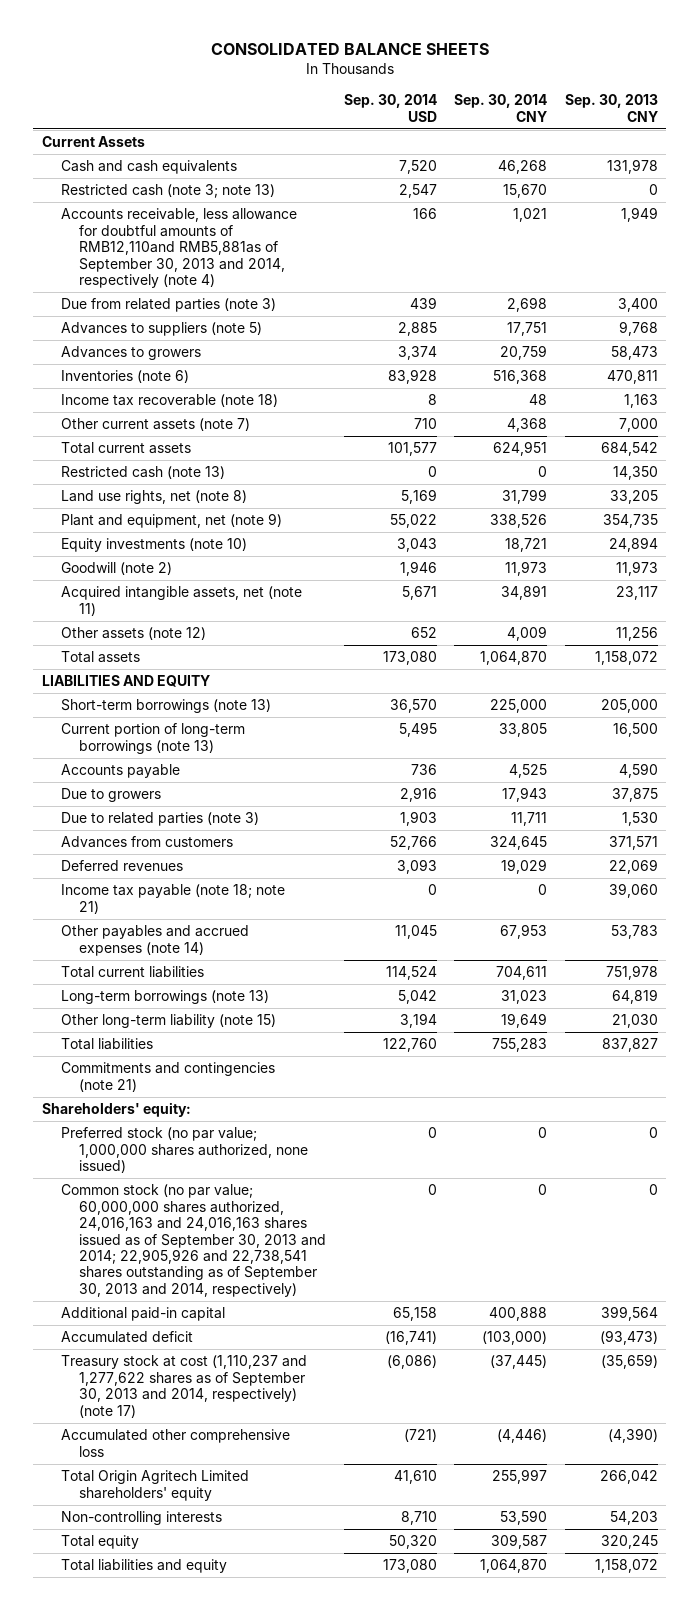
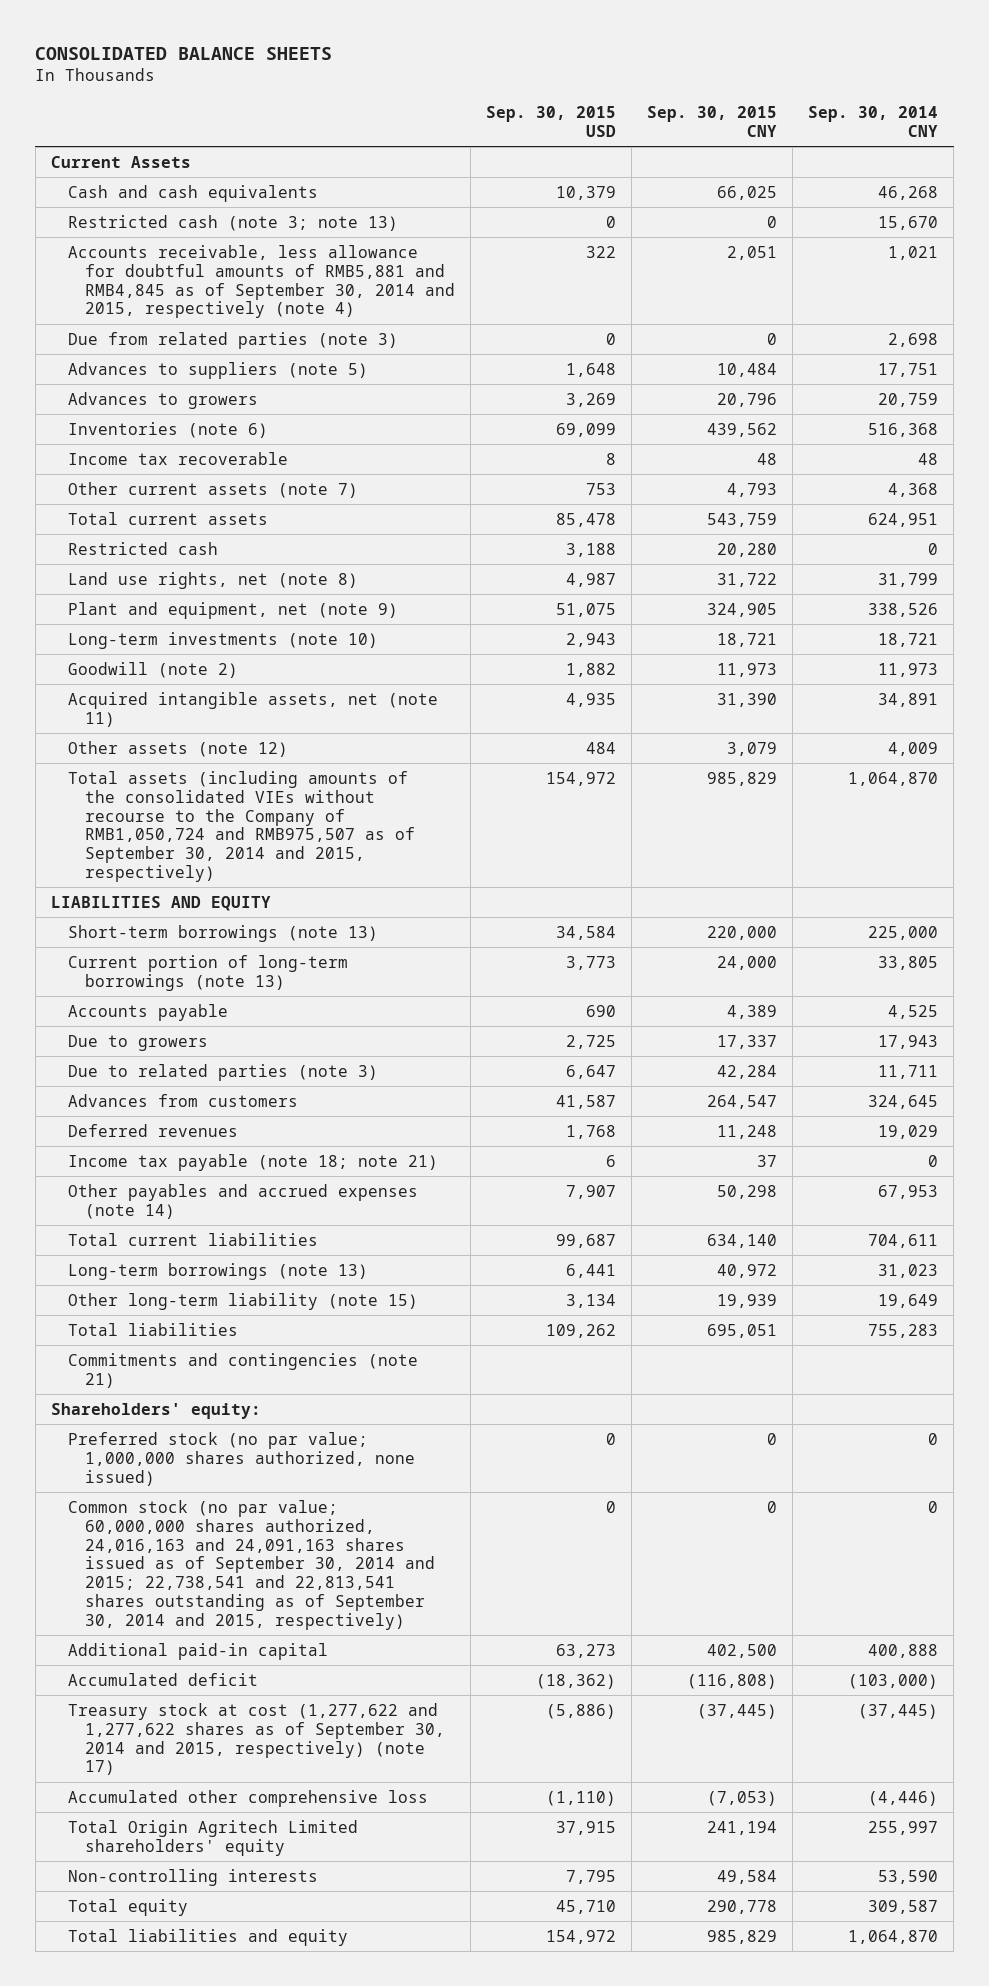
[343,94,437,122] Sep. 30, 2014 USD -> none
[564,94,658,122] Sep. 30, 2013 CNY -> none
none -> [486,105,617,137] Sep. 30, 2015 USD
none -> [647,105,778,137] Sep. 30, 2015 CNY
[60,208,297,288] Accounts receivable, less allowance for doubtful amounts of RMB12,110and RMB5,881as of September 30, 2013 and 2014, respectively (note 4) -> [67,244,455,319] Accounts receivable, less allowance for doubtful amounts of RMB5,881 and RMB4,845 as of September 30, 2014 and 2015, respectively (note 4)
[60,394,278,408] Income tax recoverable (note 18) -> [67,451,288,465] Income tax recoverable
[60,466,225,480] Restricted cash (note 13) -> [67,541,218,555] Restricted cash
[60,538,247,553] Equity investments (note 10) -> [67,631,378,649] Long-term investments (note 10)
[60,651,140,664] Total assets -> [67,770,415,882] Total assets (including amounts of the consolidated VIEs without recourse to the Company of RMB1,050,724 and RMB975,507 as of September 30, 2014 and 2015, respectively)
[60,1184,327,1297] Common stock (no par value; 60,000,000 shares authorized, 24,016,163 and 24,016,163 shares issued as of September 30, 2013 and 2014; 22,905,926 and 22,738,541 shares outstanding as of September 30, 2013 and 2014, respectively) -> [67,1499,435,1630] Common stock (no par value; 60,000,000 shares authorized, 24,016,163 and 24,091,163 shares issued as of September 30, 2014 and 2015; 22,738,541 and 22,813,541 shares outstanding as of September 30, 2014 and 2015, respectively)
[60,1355,307,1418] Treasury stock at cost (1,110,237 and 1,277,622 shares as of September 30, 2013 and 2014, respectively) (note 17) -> [67,1702,445,1776] Treasury stock at cost (1,277,622 and 1,277,622 shares as of September 30, 2014 and 2015, respectively) (note 17)

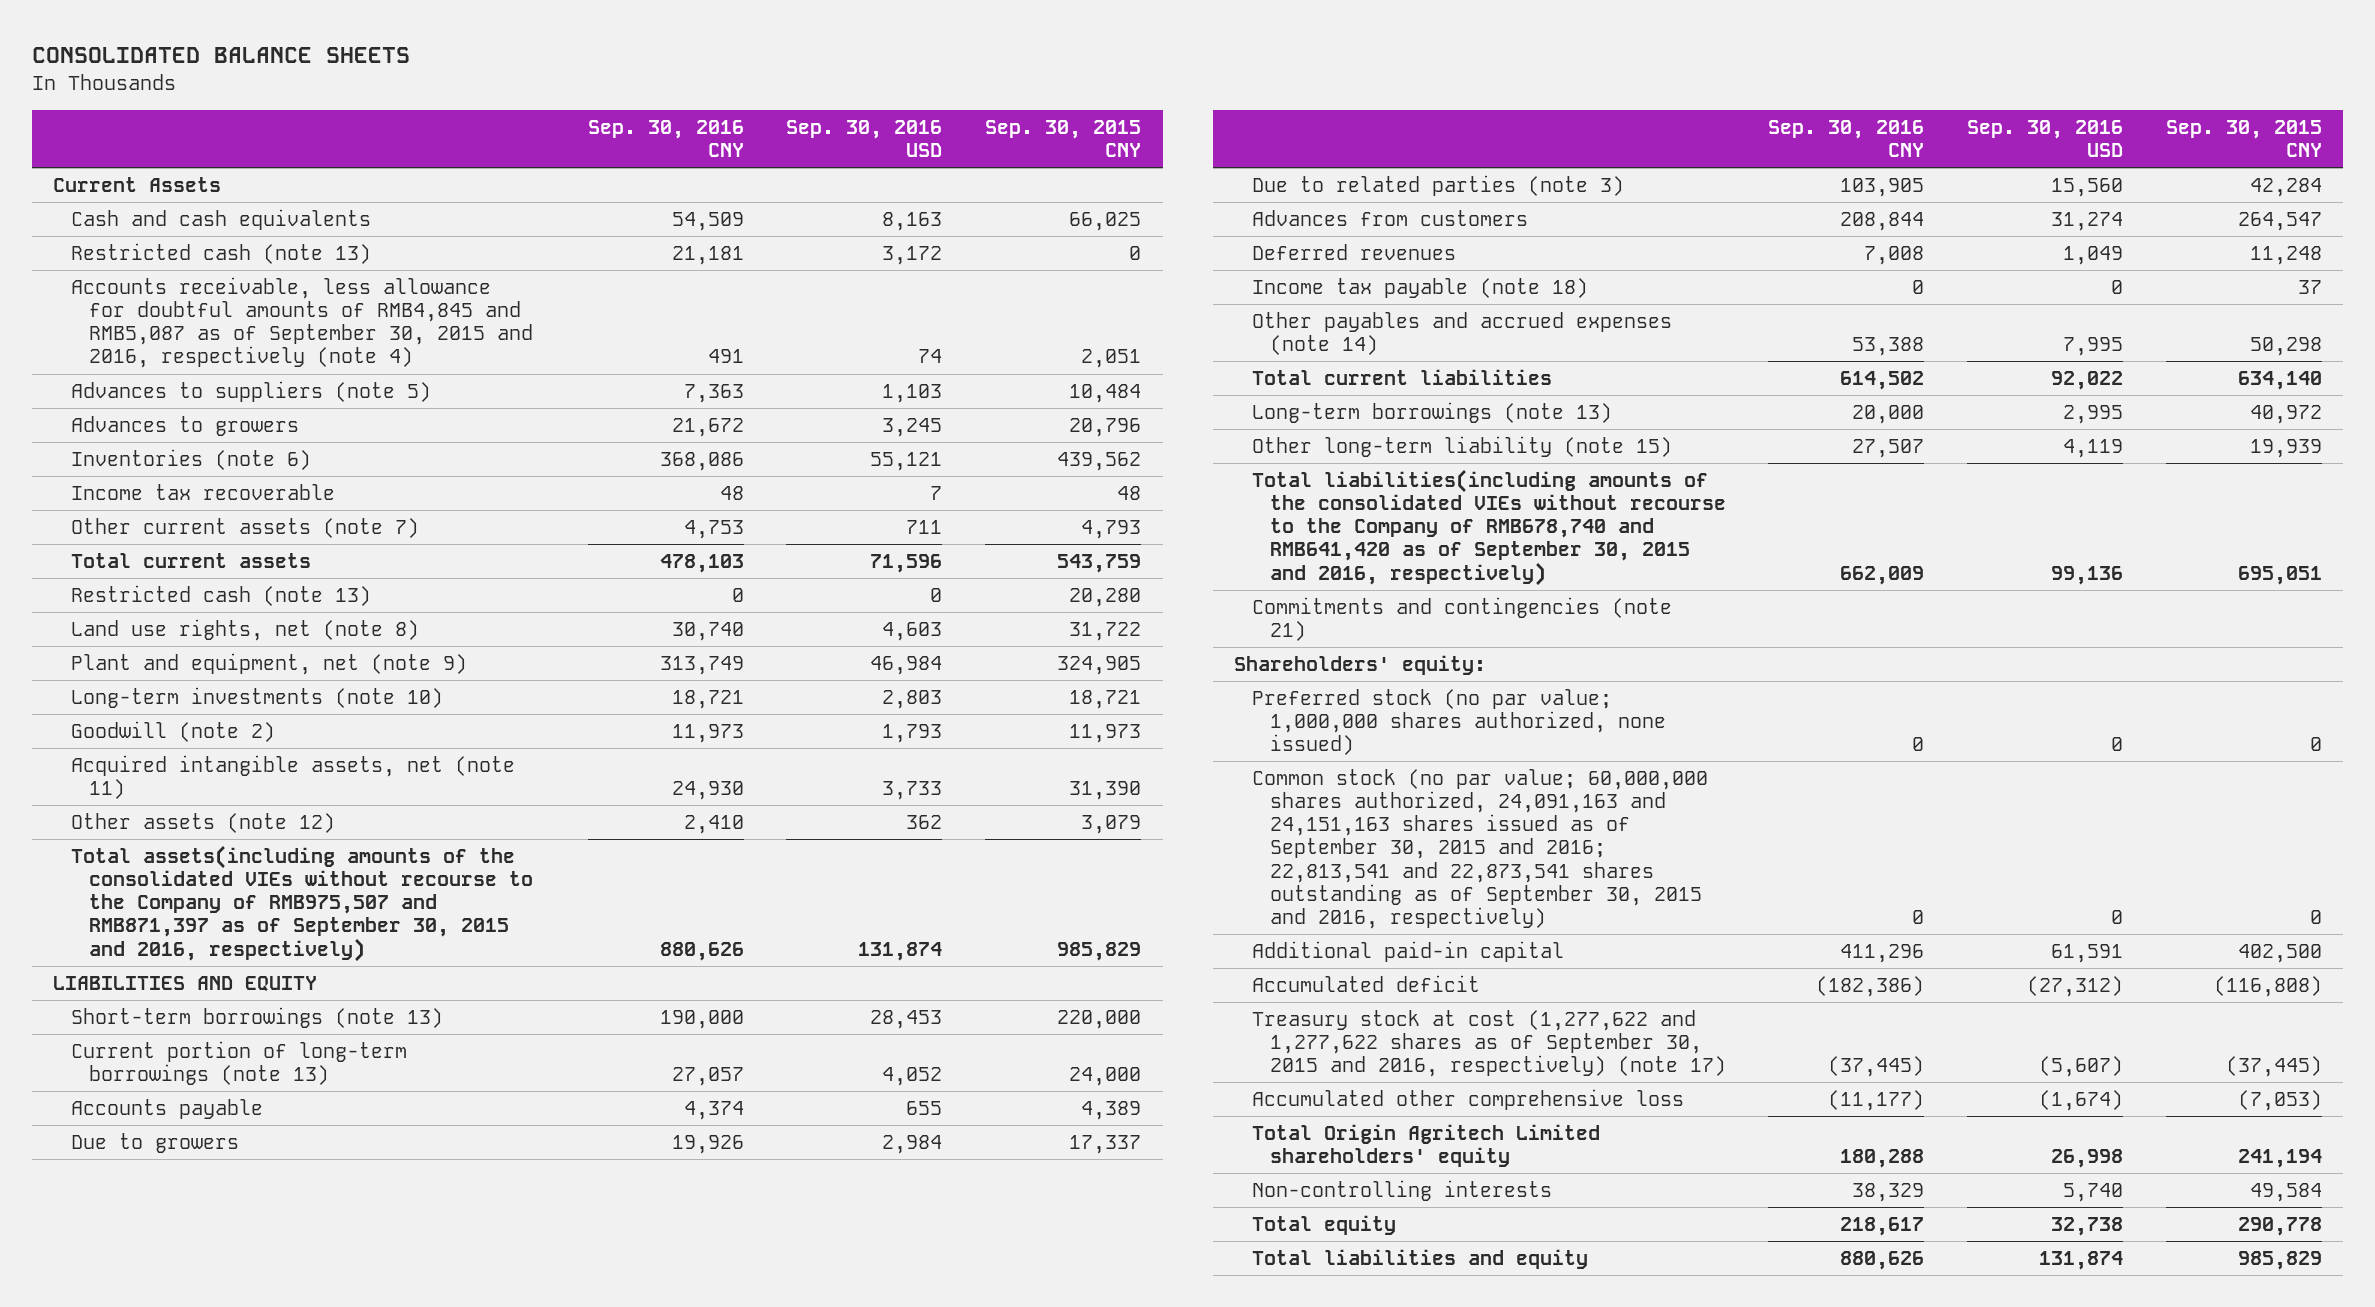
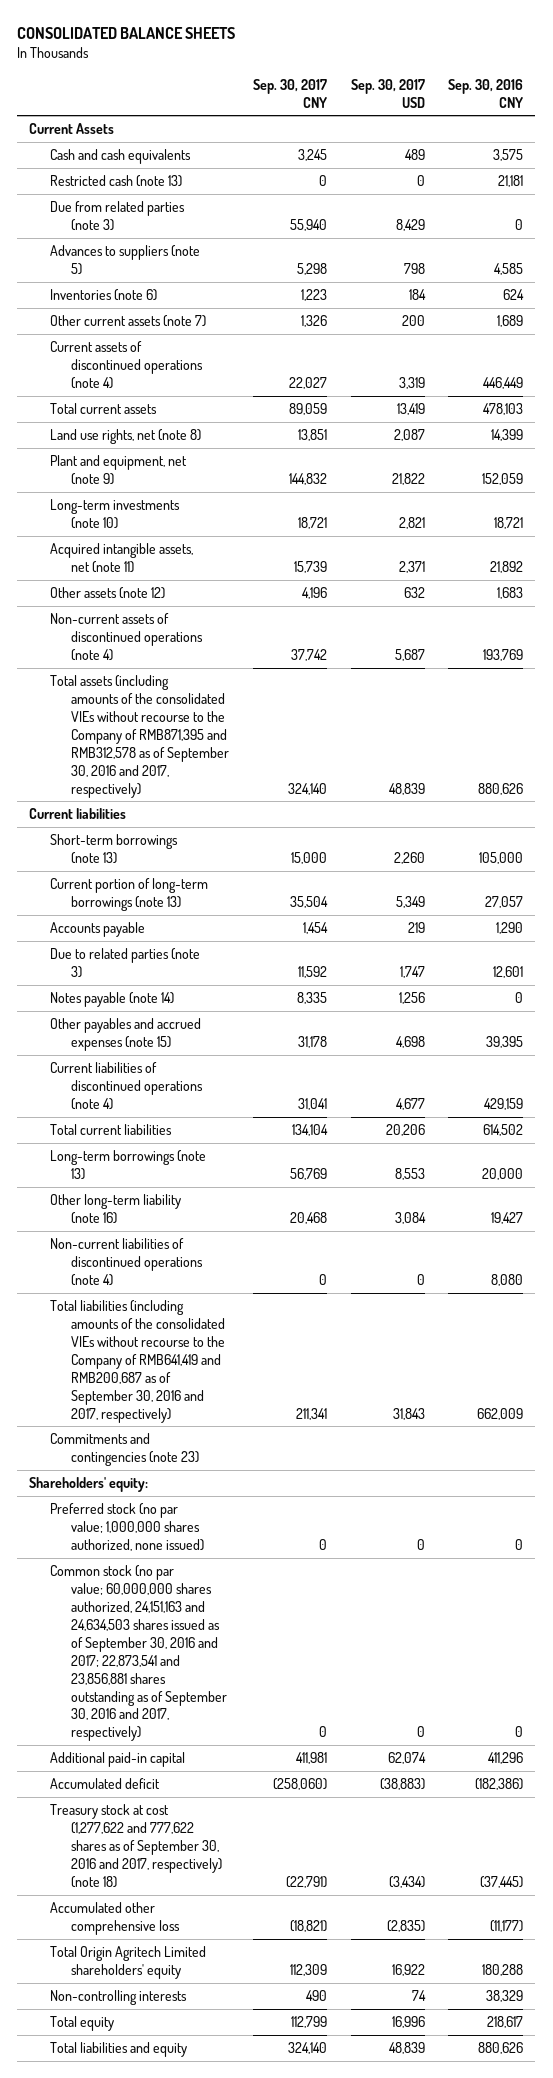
[786,120,943,158] Sep. 30, 2016 USD -> none
[985,120,1142,158] Sep. 30, 2015 CNY -> none
none -> [253,78,328,108] Sep. 30, 2017 CNY
none -> [350,78,425,108] Sep. 30, 2017 USD
[671,212,744,232] 54,509 -> [493,148,524,161] 3,575
[71,277,533,369] Accounts receivable, less allowance for doubtful amounts of RMB4,845 and RMB5,087 as of September 30, 2015 and 2016, respectively (note 4) -> none
[71,416,300,437] Advances to growers -> none
[71,484,336,501] Income tax recoverable -> none
none -> [50,200,186,231] Due from related parties (note 3)
[683,384,744,404] 7,363 -> [494,262,524,275] 4,585
[659,452,744,472] 368,086 -> [503,288,525,300] 624
[683,520,744,540] 4,753 -> [497,314,524,327] 1,689
none -> [50,340,204,389] Current assets of discontinued operations (note 4)
[71,585,372,607] Restricted cash (note 13) -> none
[671,622,744,642] 30,740 -> [491,428,524,441] 14,399
[659,656,744,676] 313,749 -> [482,472,524,485] 152,059
[71,721,276,743] Goodwill (note 2) -> none
[53,976,318,992] LIABILITIES AND EQUITY -> none
[671,781,744,801] 24,930 -> [490,560,524,573] 21,892
[683,815,744,835] 2,410 -> [497,586,524,599] 1,683
none -> [50,612,204,661] Non-current assets of discontinued operations (note 4)
[71,845,533,962] Total assets(including amounts of the consolidated VIEs without recourse to the Company of RMB975,507 and RMB871,397 as of September 30, 2015 and 2016, respectively) -> [50,674,230,798] Total assets (including amounts of the consolidated VIEs without recourse to the Company of RMB871,395 and RMB312,578 as of September 30, 2016 and 2017, respectively)
none -> [29,807,127,819] Current liabilities
[659,1010,744,1030] 190,000 -> [479,851,524,864] 105,000
[71,1133,240,1154] Due to growers -> none
[1251,210,1528,227] Advances from customers -> none
[1251,244,1456,261] Deferred revenues -> none
[1251,278,1588,299] Income tax payable (note 18) -> none
[683,1101,744,1121] 4,374 -> [496,921,524,934] 1,290
[1840,178,1925,198] 103,905 -> [493,965,524,978] 12,601
none -> [50,991,175,1007] Notes payable (note 14)
[1251,312,1672,356] Other payables and accrued expenses (note 14) -> [50,1017,202,1051] Other payables and accrued expenses (note 15)
[1852,337,1925,357] 53,388 -> [486,1035,524,1048] 39,395
none -> [50,1061,204,1110] Current liabilities of discontinued operations (note 4)
[1251,436,1672,458] Other long-term liability (note 15) -> [50,1193,182,1224] Other long-term liability (note 16)
[1852,439,1925,459] 27,507 -> [491,1211,524,1224] 19,427
none -> [50,1237,204,1286] Non-current liabilities of discontinued operations (note 4)
[1251,469,1726,586] Total liabilities(including amounts of the consolidated VIEs without recourse to the Company of RMB678,740 and RMB641,420 as of September 30, 2015 and 2016, respectively) -> [50,1299,226,1423] Total liabilities (including amounts of the consolidated VIEs without recourse to the Company of RMB641,419 and RMB200,687 as of September 30, 2016 and 2017, respectively)
[1251,597,1672,642] Commitments and contingencies (note 21) -> [50,1432,200,1466] Commitments and contingencies (note 23)
[1251,769,1708,929] Common stock (no par value; 60,000,000 shares authorized, 24,091,163 and 24,151,163 shares issued as of September 30, 2015 and 2016; 22,813,541 and 22,873,541 shares outstanding as of September 30, 2015 and 2016, respectively) -> [50,1564,228,1742] Common stock (no par value; 60,000,000 shares authorized, 24,151,163 and 24,634,503 shares issued as of September 30, 2016 and 2017; 22,873,541 and 23,856,881 shares outstanding as of September 30, 2016 and 2017, respectively)
[1251,1010,1726,1078] Treasury stock at cost (1,277,622 and 1,277,622 shares as of September 30, 2015 and 2016, respectively) (note 17) -> [50,1803,223,1888] Treasury stock at cost (1,277,622 and 777,622 shares as of September 30, 2016 and 2017, respectively) (note 18)

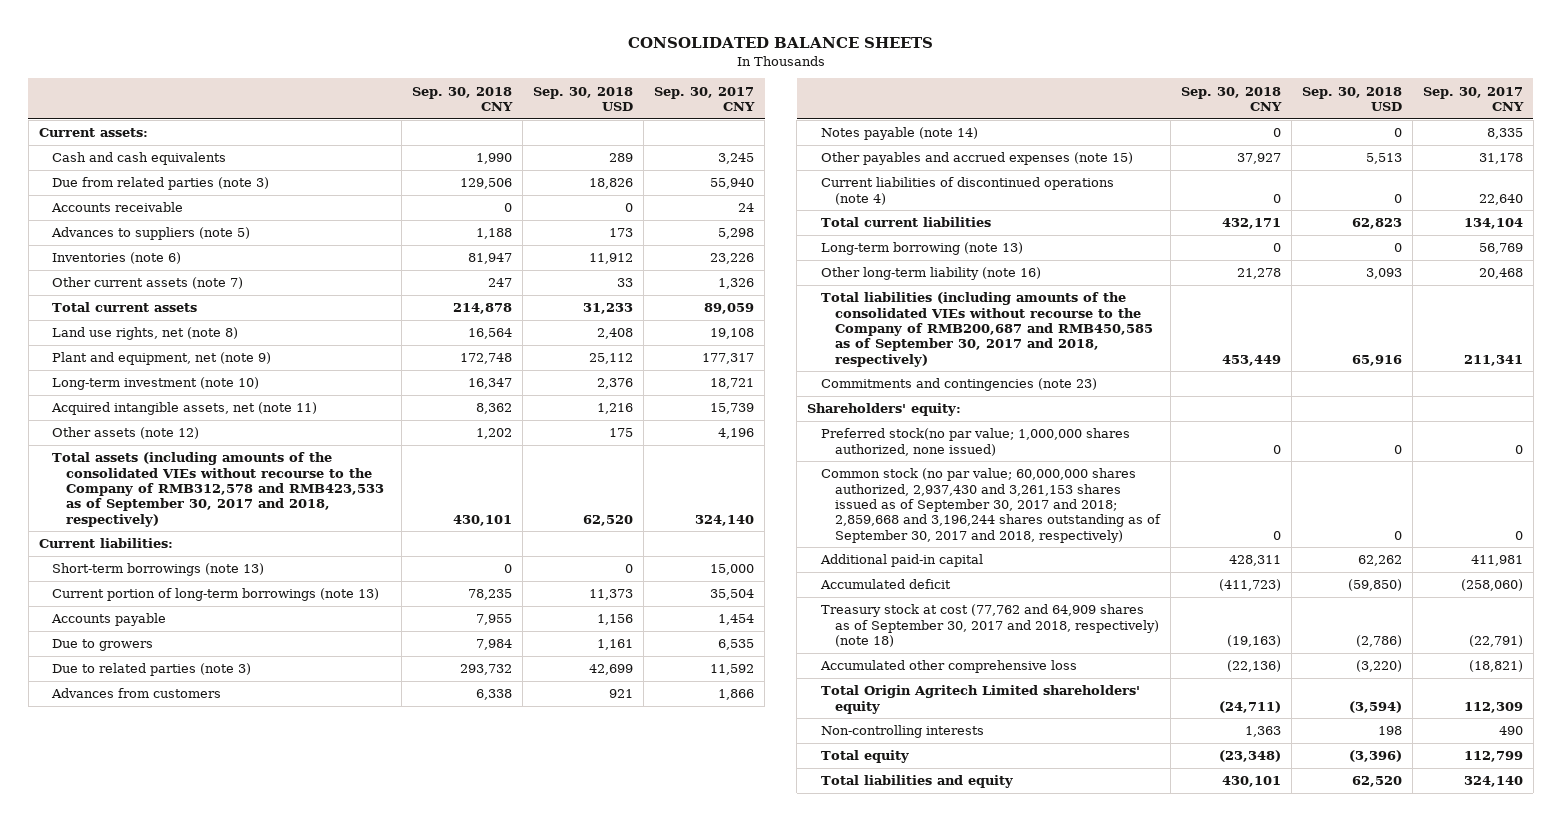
[350,78,425,108] Sep. 30, 2017 USD -> none
[448,78,524,108] Sep. 30, 2016 CNY -> none
none -> [412,86,514,111] Sep. 30, 2018 CNY
none -> [533,86,634,111] Sep. 30, 2018 USD
[29,122,115,134] Current Assets -> [38,128,148,138] Current assets:
[50,174,183,187] Restricted cash (note 13) -> none
none -> [51,202,184,213] Accounts receivable
[301,288,328,301] 1,223 -> [710,253,755,265] 23,226
[50,340,204,389] Current assets of discontinued operations (note 4) -> none
[298,428,328,441] 13,851 -> [710,328,755,340] 19,108
[289,472,328,485] 144,832 -> [702,353,755,365] 177,317
[50,498,181,529] Long-term investments (note 10) -> [52,377,260,391] Long-term investment (note 10)
[50,612,204,661] Non-current assets of discontinued operations (note 4) -> none
[50,674,230,798] Total assets (including amounts of the consolidated VIEs without recourse to the Company of RMB871,395 and RMB312,578 as of September 30, 2016 and 2017, respectively) -> [52,452,385,527] Total assets (including amounts of the consolidated VIEs without recourse to the Company of RMB312,578 and RMB423,533 as of September 30, 2017 and 2018, respectively)
[29,807,127,819] Current liabilities -> [38,538,173,549] Current liabilities:
none -> [52,639,154,652] Due to growers
none -> [51,688,222,699] Advances from customers
[298,1097,328,1110] 31,041 -> [1478,193,1523,205] 22,640
[50,1149,207,1180] Long-term borrowings (note 13) -> [821,242,1024,256] Long-term borrowing (note 13)
[50,1237,204,1286] Non-current liabilities of discontinued operations (note 4) -> none
[50,1299,226,1423] Total liabilities (including amounts of the consolidated VIEs without recourse to the Company of RMB641,419 and RMB200,687 as of September 30, 2016 and 2017, respectively) -> [821,292,1153,367] Total liabilities (including amounts of the consolidated VIEs without recourse to the Company of RMB200,687 and RMB450,585 as of September 30, 2017 and 2018, respectively)
[50,1502,205,1551] Preferred stock (no par value; 1,000,000 shares authorized, none issued) -> [821,428,1131,456] Preferred stock(no par value; 1,000,000 shares authorized, none issued)
[50,1564,228,1742] Common stock (no par value; 60,000,000 shares authorized, 24,151,163 and 24,634,503 shares issued as of September 30, 2016 and 2017; 22,873,541 and 23,856,881 shares outstanding as of September 30, 2016 and 2017, respectively) -> [821,468,1161,543] Common stock (no par value; 60,000,000 shares authorized, 2,937,430 and 3,261,153 shares issued as of September 30, 2017 and 2018; 2,859,668 and 3,196,244 shares outstanding as of September 30, 2017 and 2018, respectively)
[50,1803,223,1888] Treasury stock at cost (1,277,622 and 777,622 shares as of September 30, 2016 and 2017, respectively) (note 18) -> [821,604,1159,647] Treasury stock at cost (77,762 and 64,909 shares as of September 30, 2017 and 2018, respectively) (note 18)

